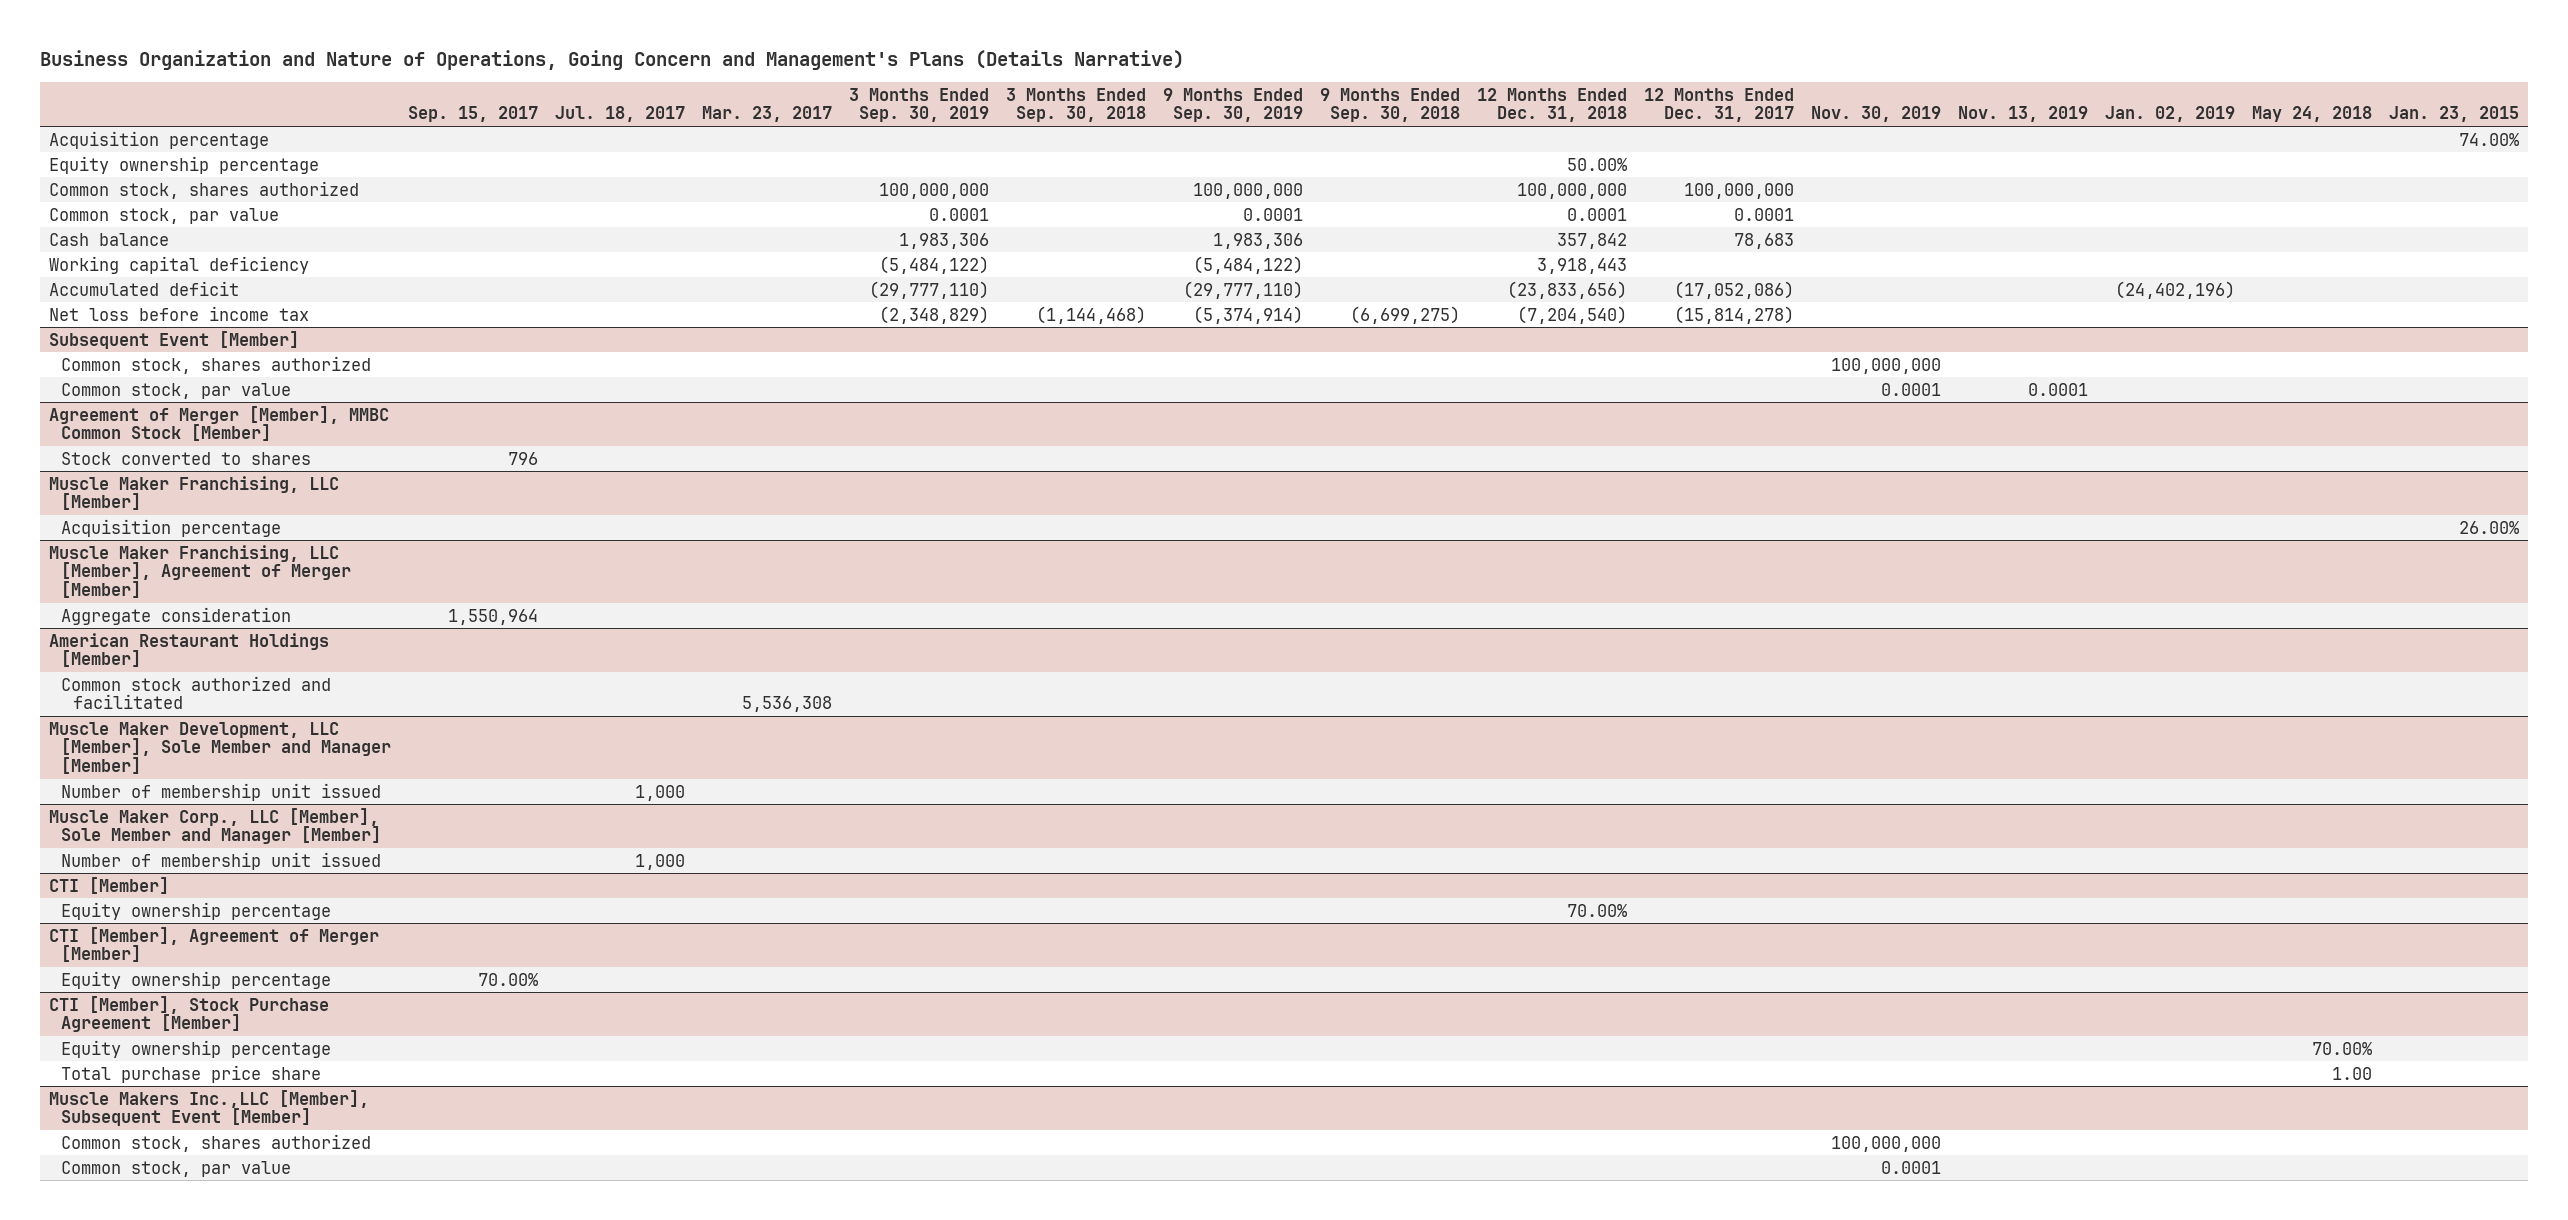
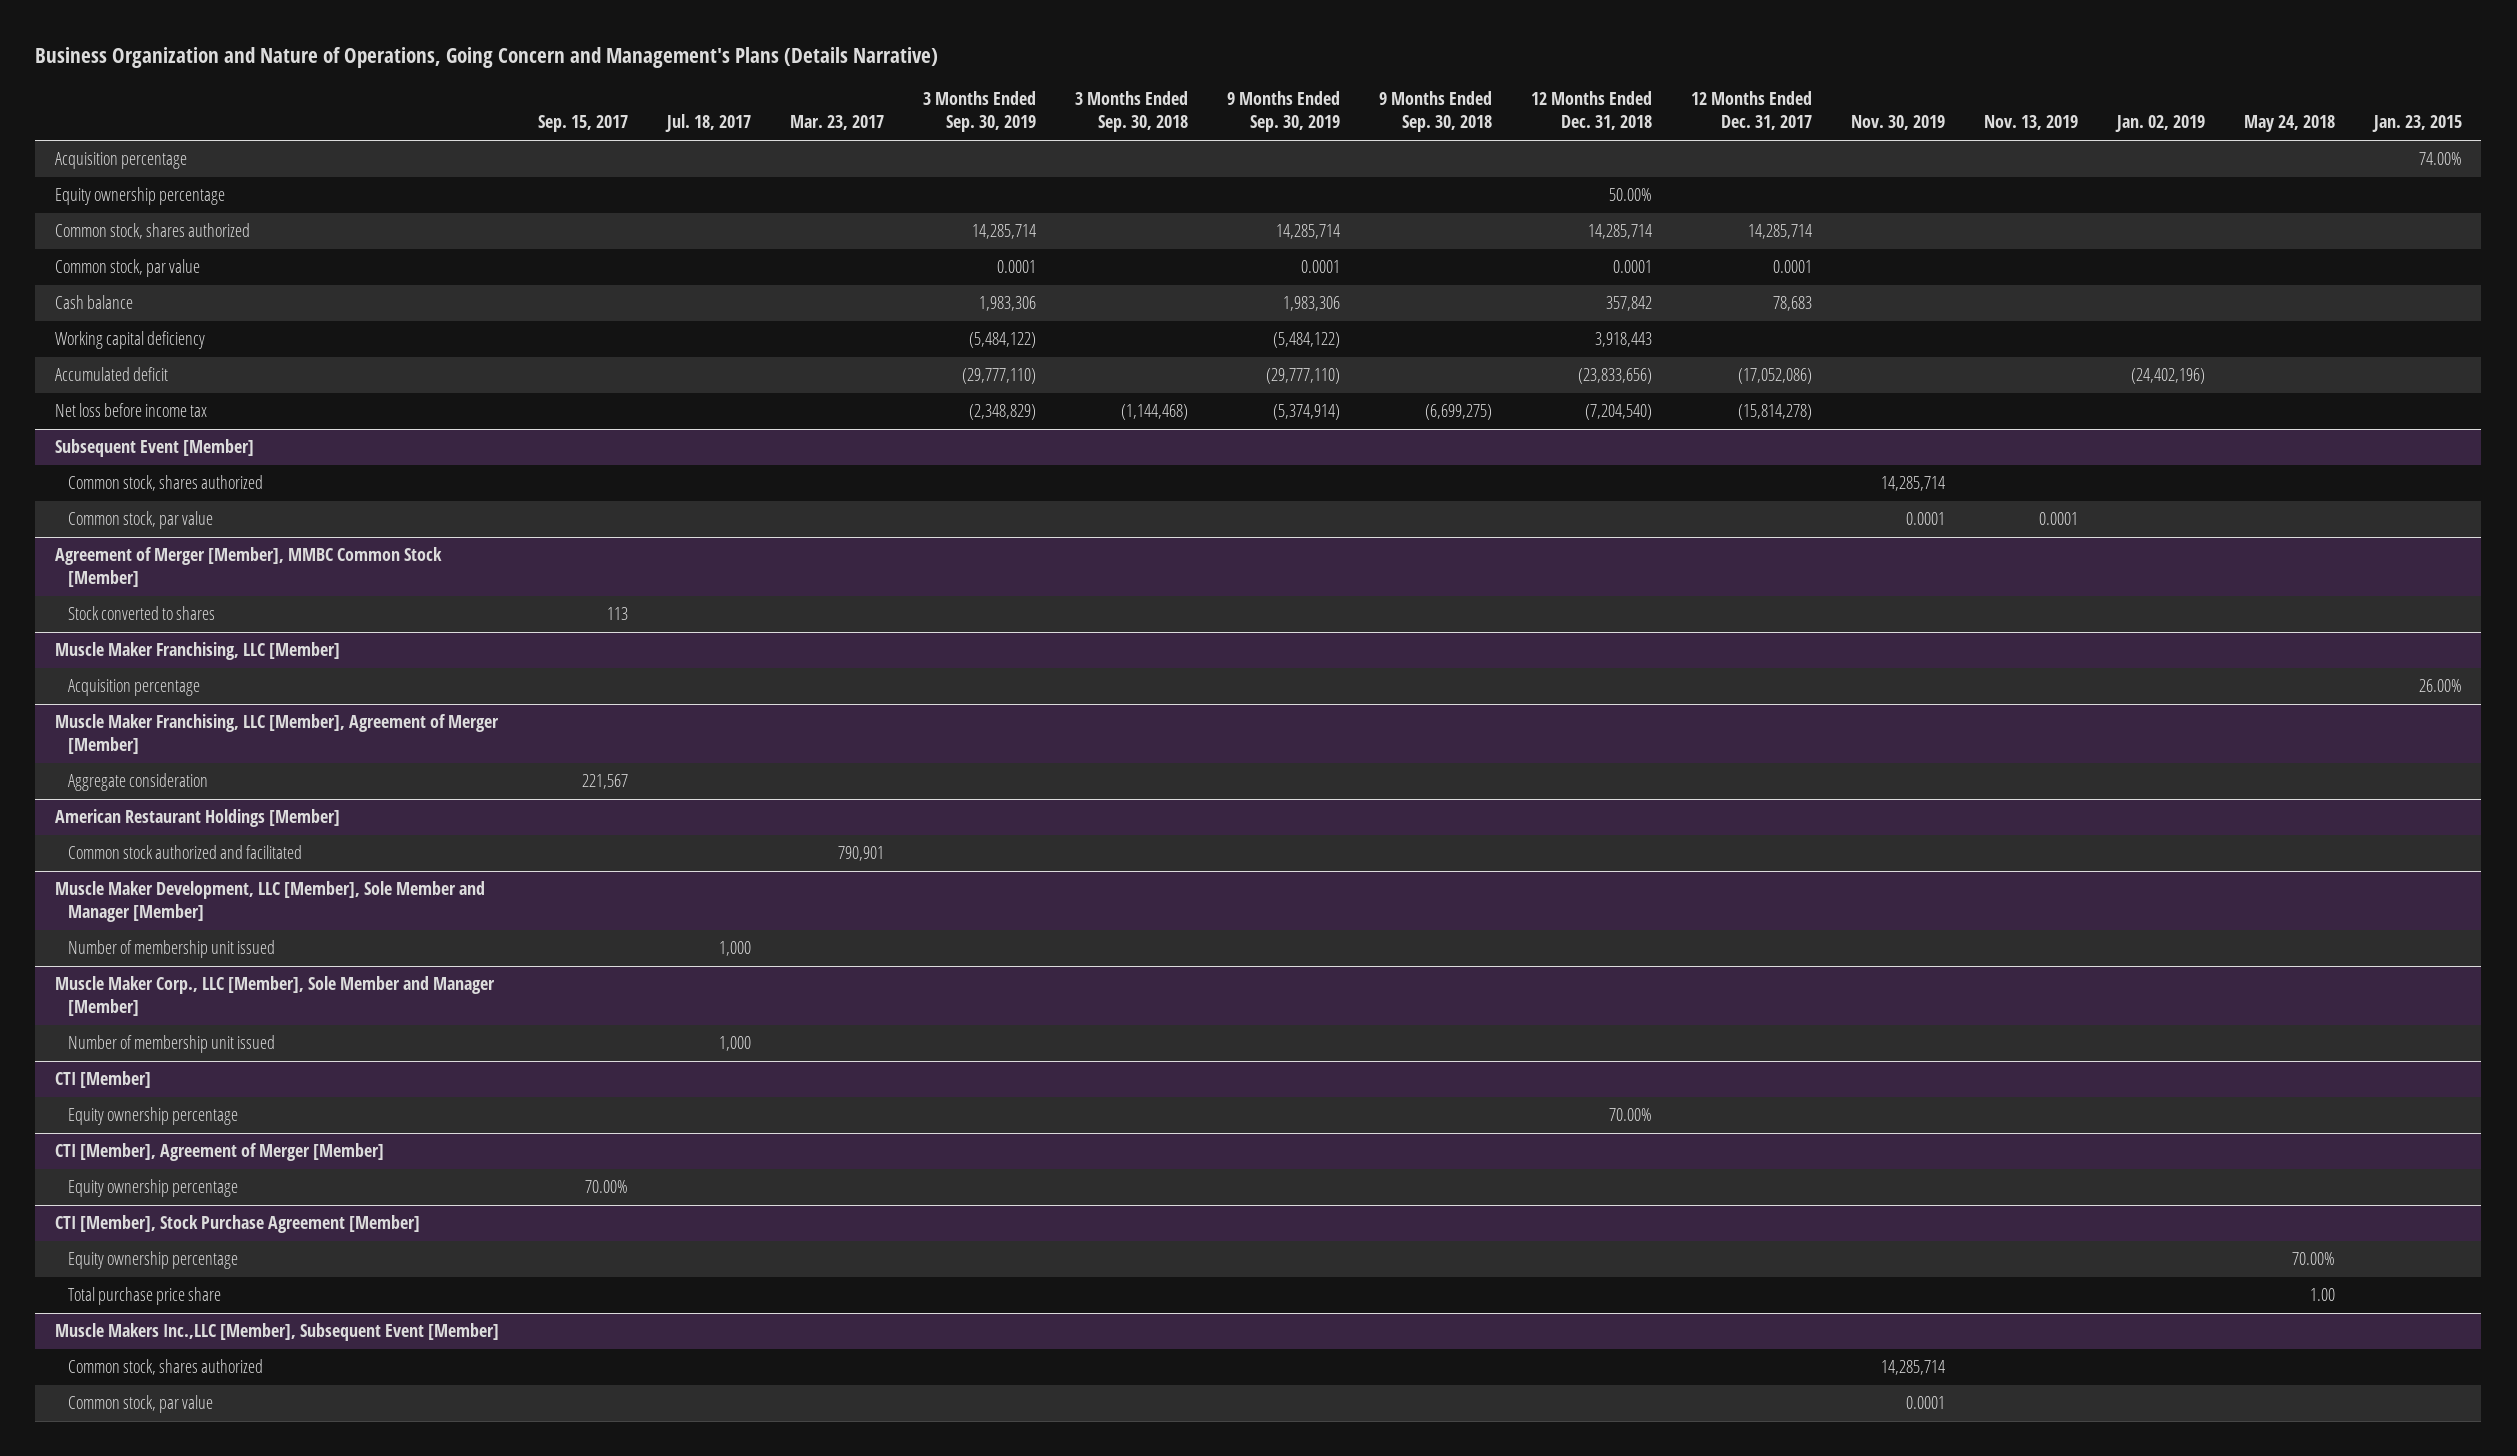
[879,182,990,199] 100,000,000 -> [971,224,1036,240] 14,285,714
[1193,182,1304,199] 100,000,000 -> [1275,224,1340,240] 14,285,714
[1517,182,1628,199] 100,000,000 -> [1587,224,1652,240] 14,285,714
[1684,182,1795,199] 100,000,000 -> [1747,224,1812,240] 14,285,714
[1831,357,1942,374] 100,000,000 -> [1880,476,1945,492] 14,285,714
[507,451,538,465] 796 -> [606,607,628,621] 113
[447,608,538,625] 1,550,964 -> [581,774,628,790] 221,567
[742,696,833,713] 5,536,308 -> [837,846,884,862] 790,901
[1831,1135,1942,1152] 100,000,000 -> [1880,1360,1945,1376] 14,285,714

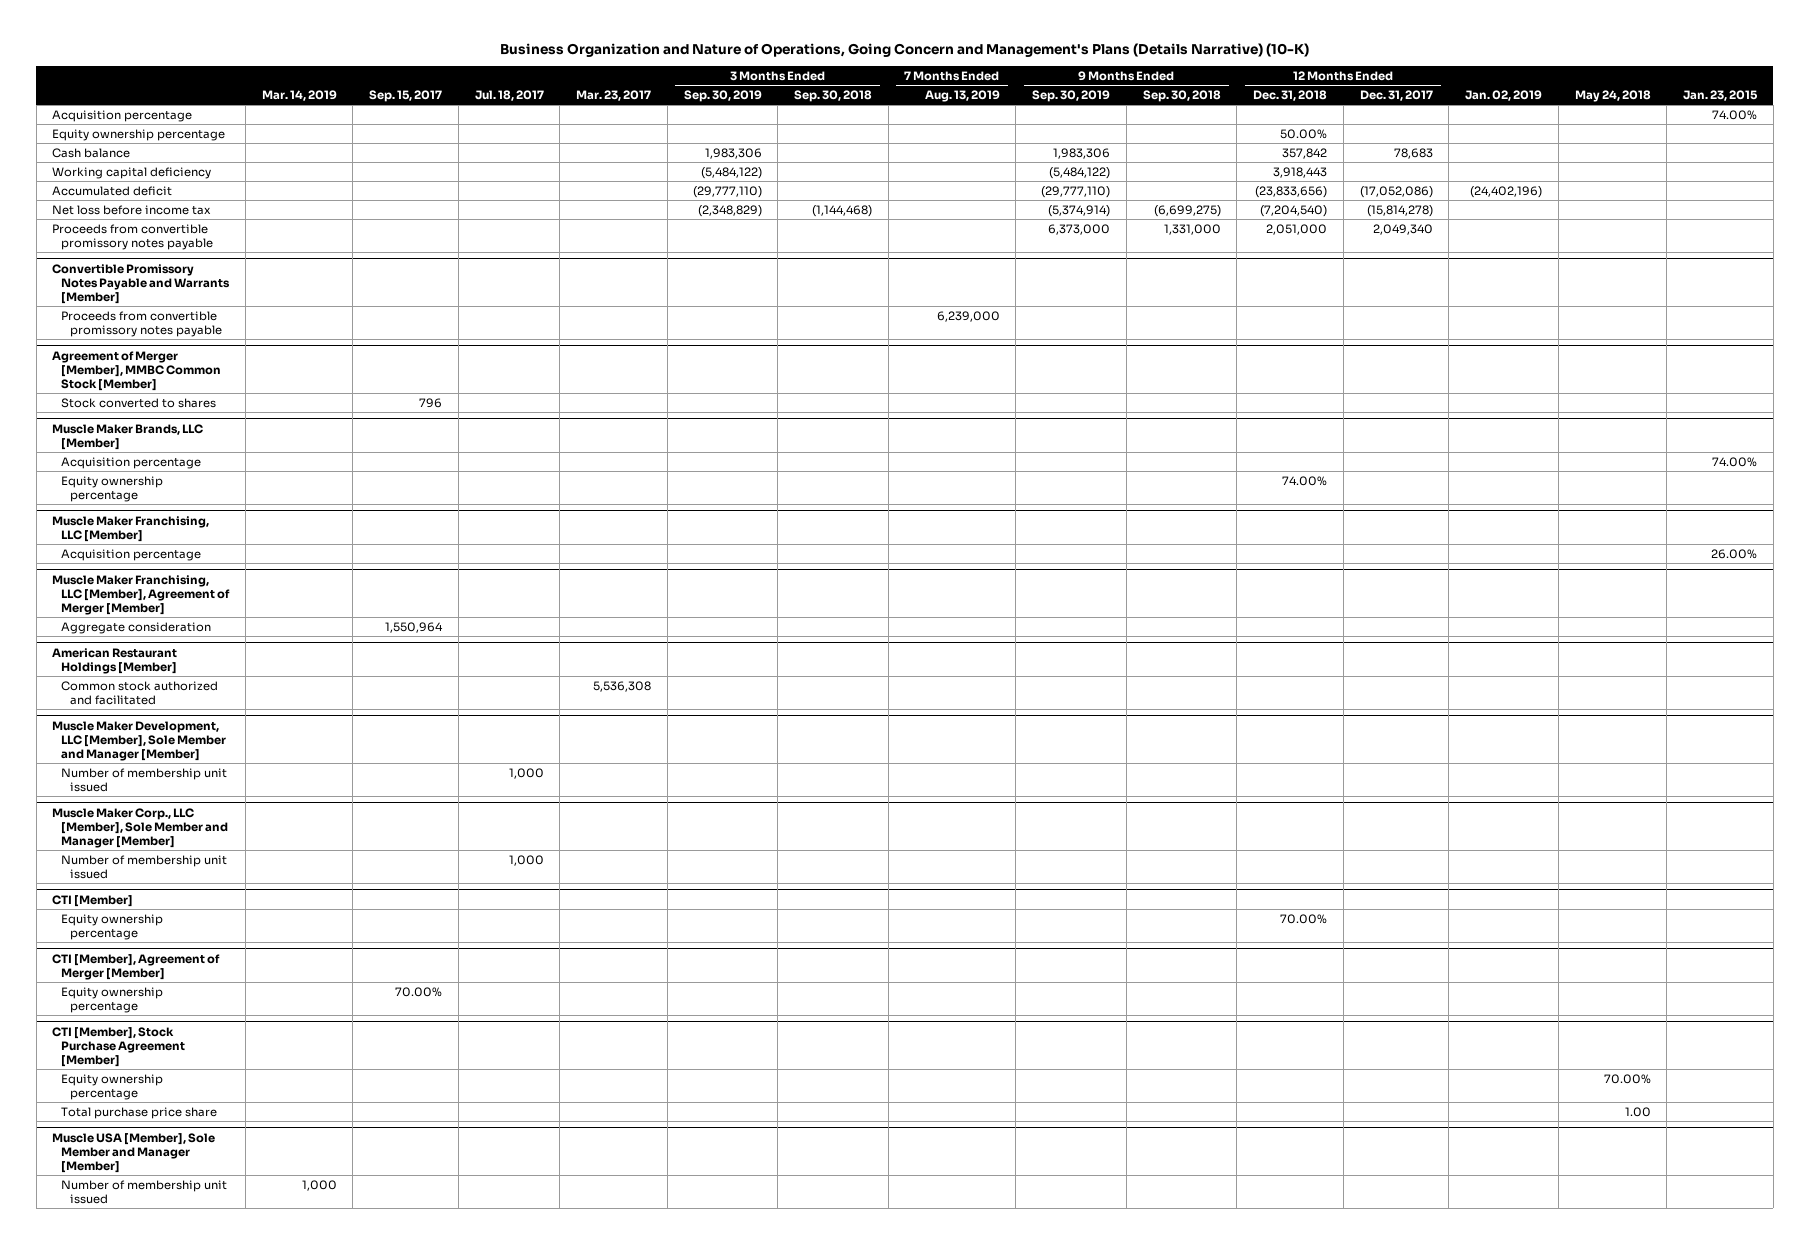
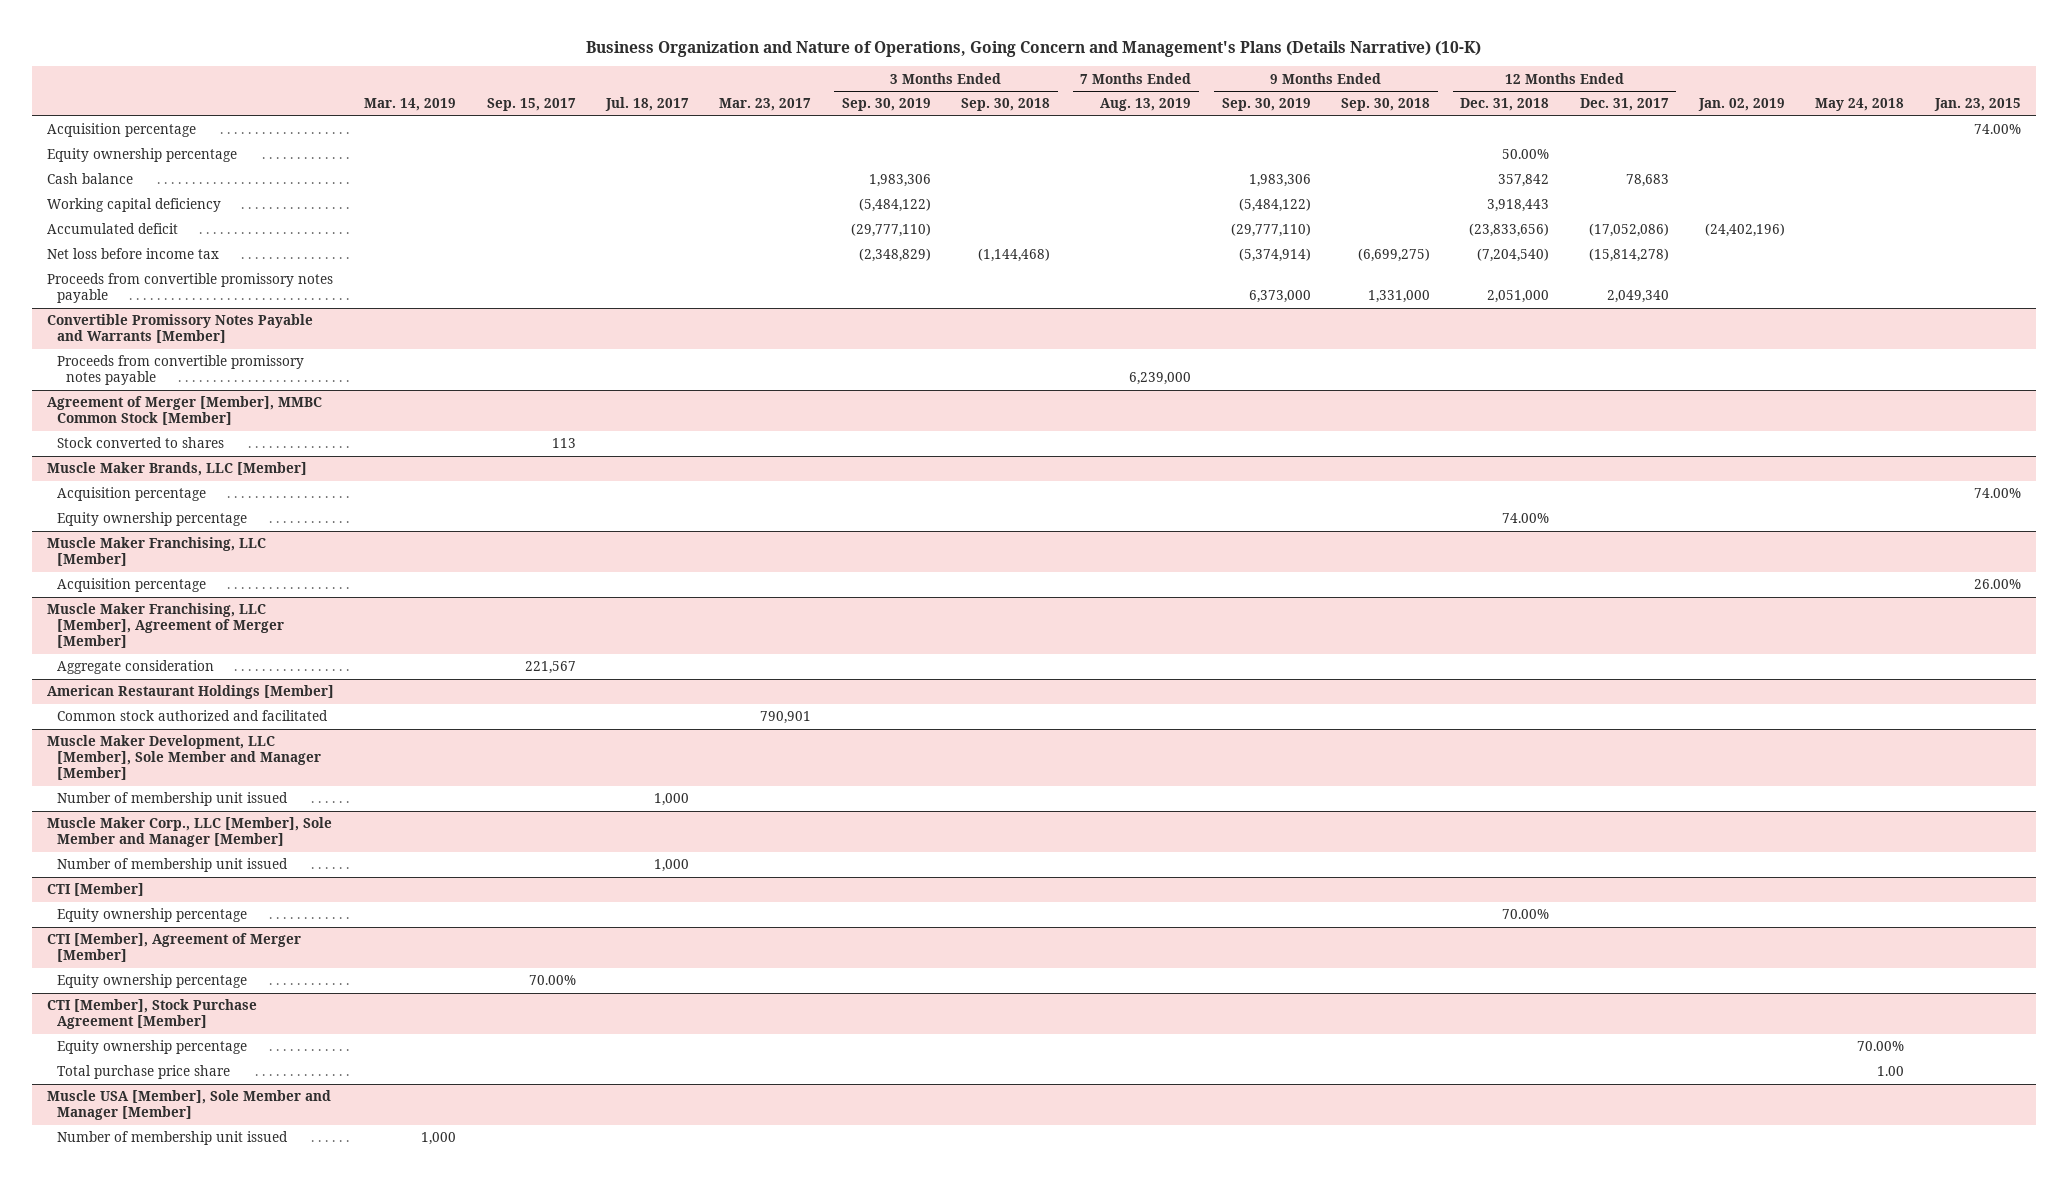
[419,397,443,408] 796 -> [551,438,576,449] 113
[385,621,444,633] 1,550,964 -> [524,661,576,675] 221,567
[593,680,652,692] 5,536,308 -> [760,711,812,725] 790,901

